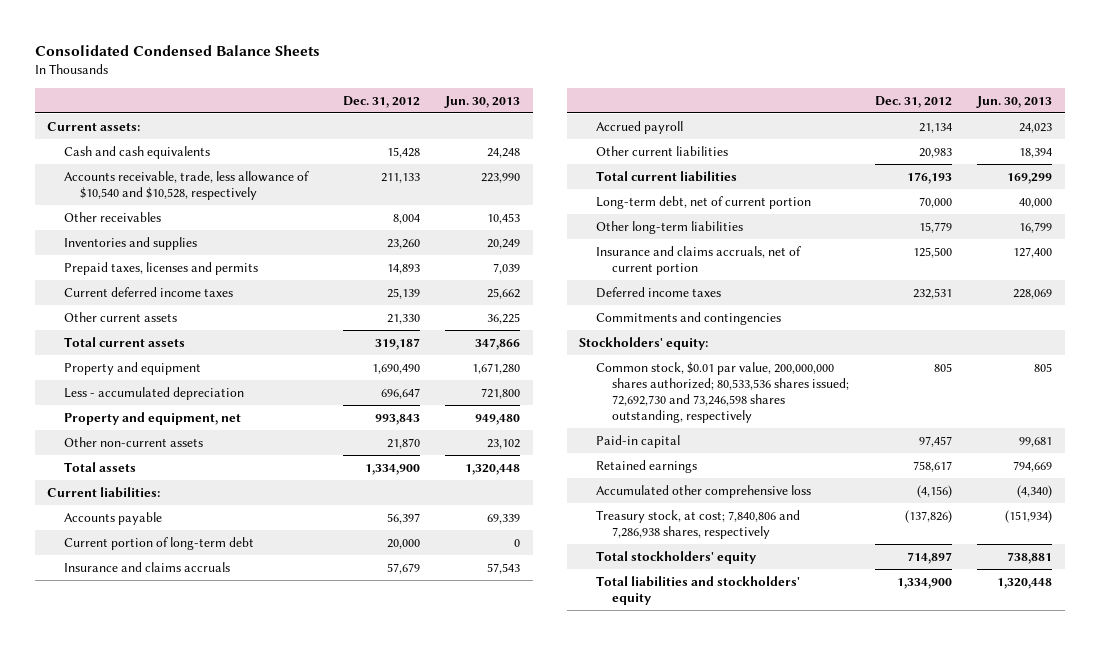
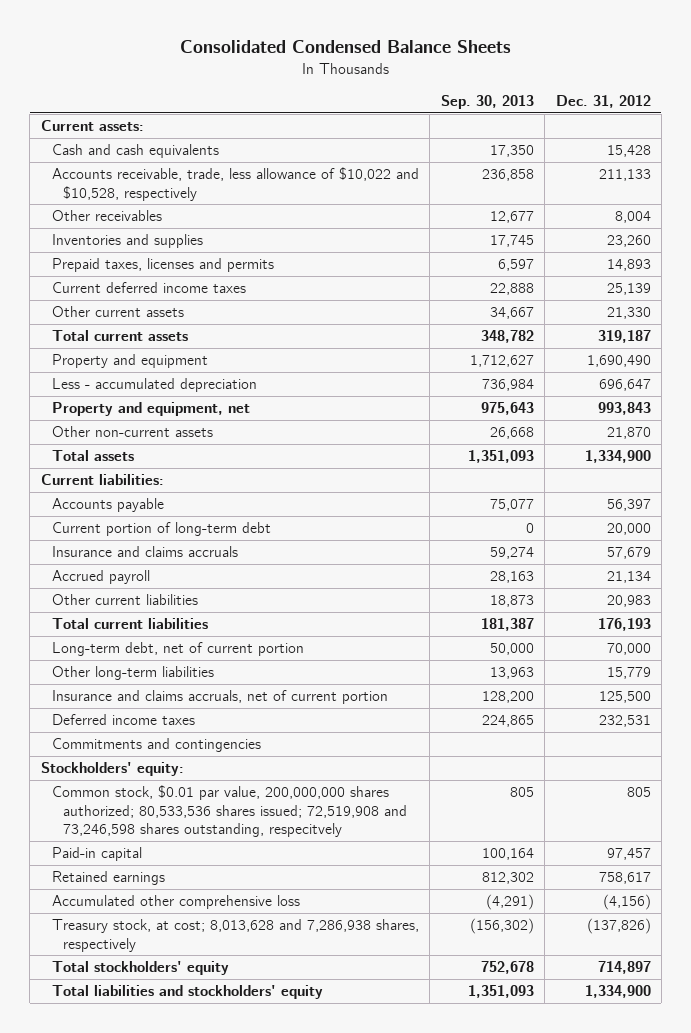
[443,95,520,108] Jun. 30, 2013 -> none
none -> [440,95,534,110] Sep. 30, 2013
[63,170,309,200] Accounts receivable, trade, less allowance of $10,540 and $10,528, respectively -> [51,167,419,201] Accounts receivable, trade, less allowance of $10,022 and $10,528, respectively
[595,361,850,423] Common stock, $0.01 par value, 200,000,000 shares authorized; 80,533,536 shares issued; 72,692,730 and 73,246,598 shares outstanding, respectively -> [51,785,408,837] Common stock, $0.01 par value, 200,000,000 shares authorized; 80,533,536 shares issued; 72,519,908 and 73,246,598 shares outstanding, respecitvely
[595,509,800,539] Treasury stock, at cost; 7,840,806 and 7,286,938 shares, respectively -> [51,919,419,952] Treasury stock, at cost; 8,013,628 and 7,286,938 shares, respectively

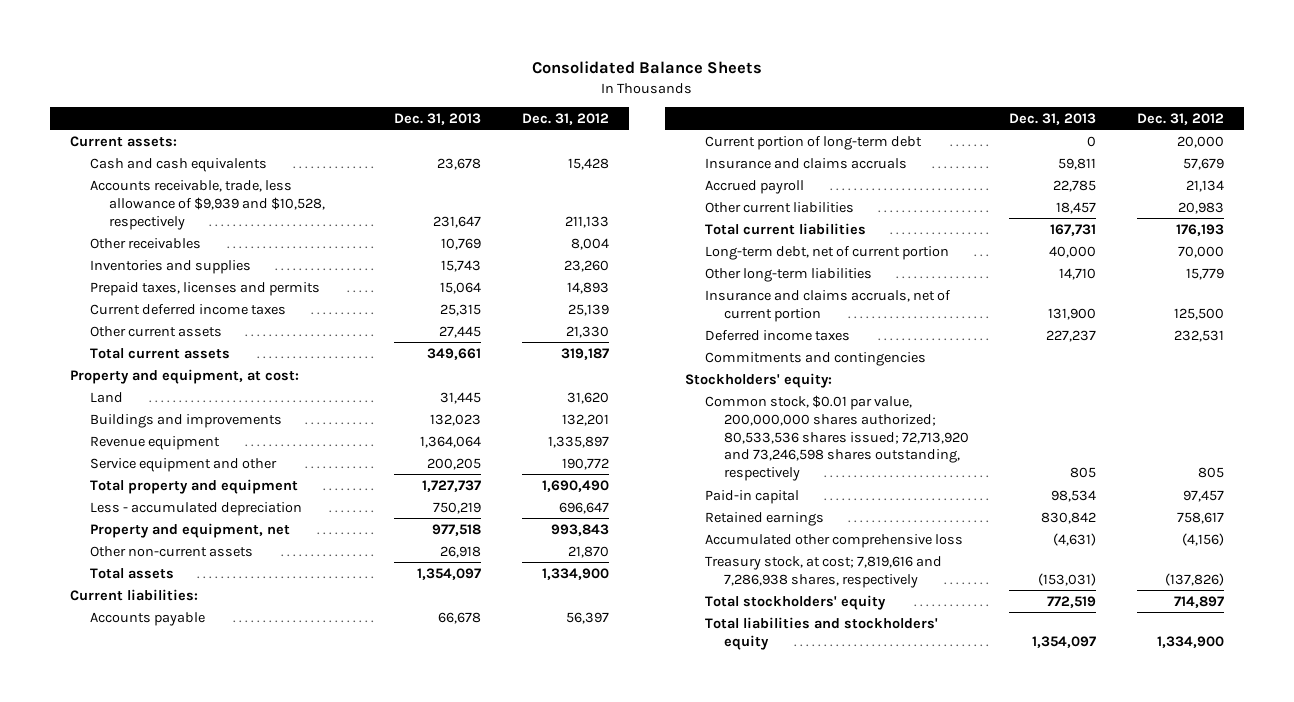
[179,40,511,54] Consolidated Condensed Balance Sheets -> [532,60,763,74] Consolidated Balance Sheets
[440,95,534,110] Sep. 30, 2013 -> none
none -> [394,112,482,125] Dec. 31, 2013
[51,167,419,201] Accounts receivable, trade, less allowance of $10,022 and $10,528, respectively -> [89,179,326,230] Accounts receivable, trade, less allowance of $9,939 and $10,528, respectively
none -> [70,368,300,384] Property and equipment, at cost:
none -> [89,391,123,403] Land
none -> [89,413,282,428] Buildings and improvements
none -> [89,435,220,450] Revenue equipment
none -> [89,457,277,472] Service equipment and other
[51,354,208,369] Property and equipment -> [89,478,298,494] Total property and equipment
[51,785,408,837] Common stock, $0.01 par value, 200,000,000 shares authorized; 80,533,536 shares issued; 72,519,908 and 73,246,598 shares outstanding, respecitvely -> [704,394,970,482] Common stock, $0.01 par value, 200,000,000 shares authorized; 80,533,536 shares issued; 72,713,920 and 73,246,598 shares outstanding, respectively
[51,919,419,952] Treasury stock, at cost; 8,013,628 and 7,286,938 shares, respectively -> [704,555,942,588] Treasury stock, at cost; 7,819,616 and 7,286,938 shares, respectively

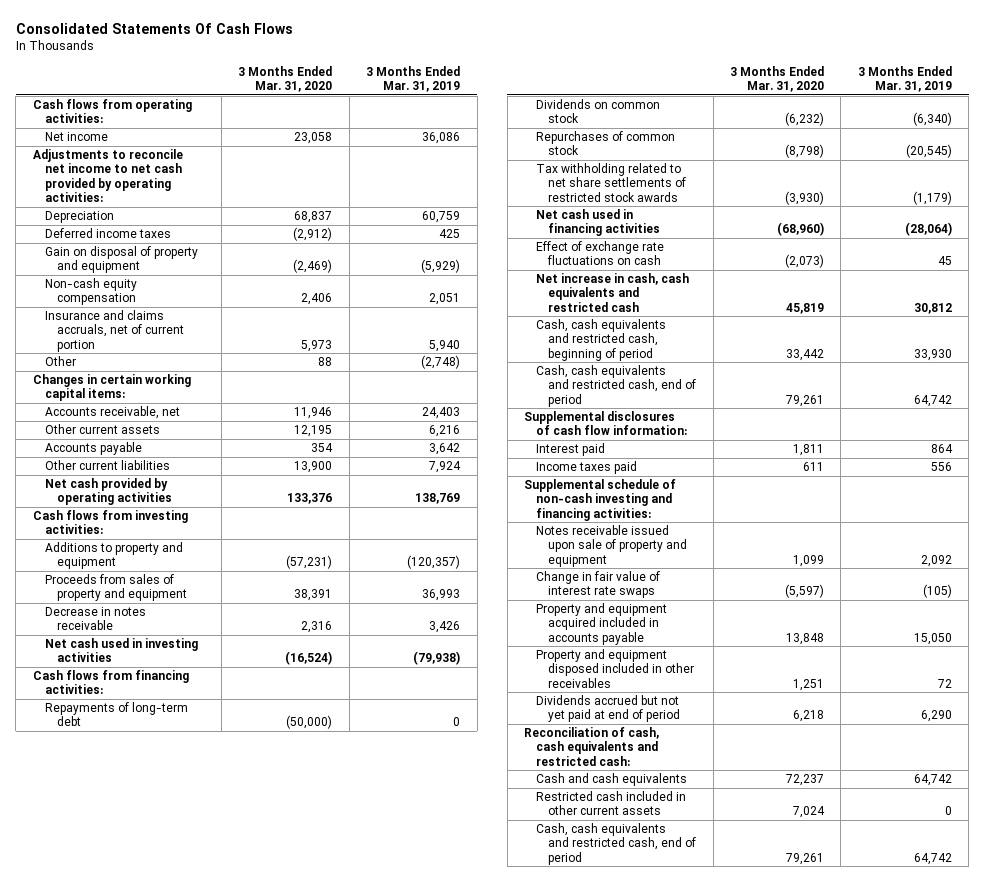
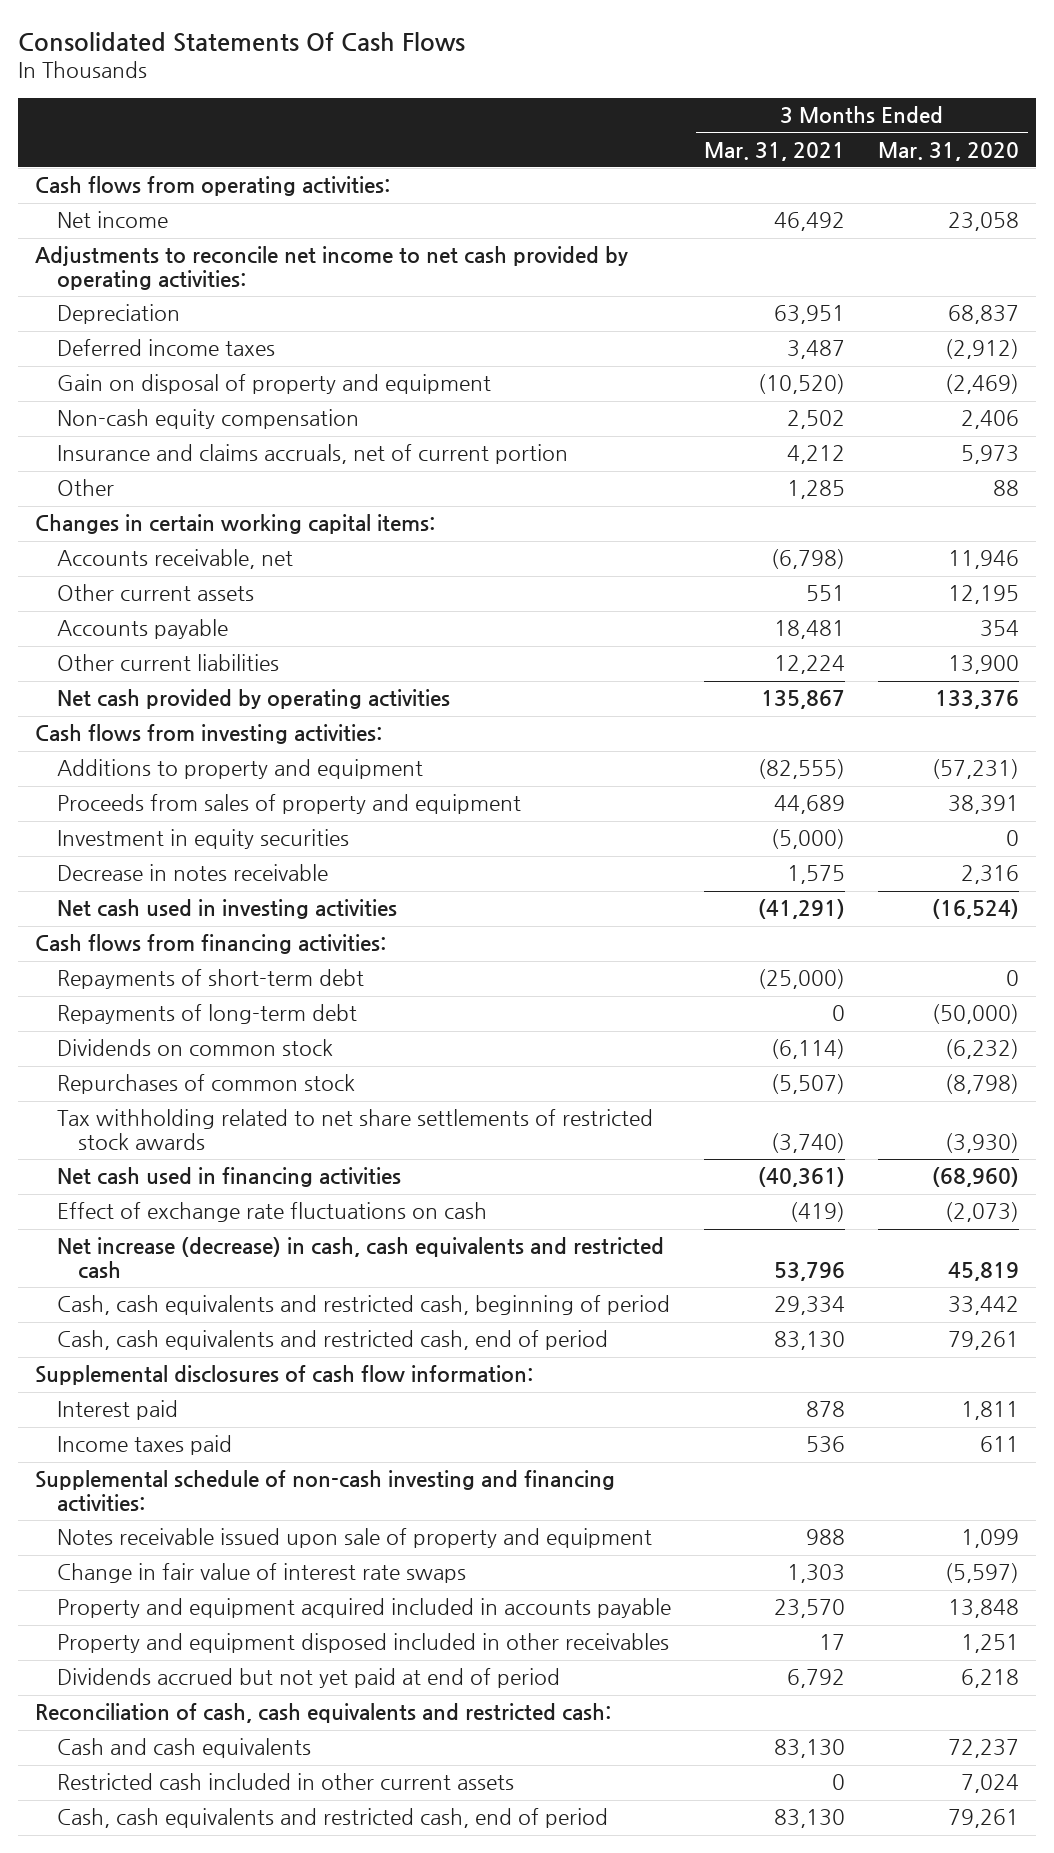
[366,65,461,92] 3 Months Ended Mar. 31, 2019 -> none
none -> [704,141,846,161] Mar. 31, 2021
none -> [56,829,349,850] Investment in equity securities
none -> [56,969,364,990] Repayments of short-term debt
[536,273,690,312] Net increase in cash, cash equivalents and restricted cash -> [56,1237,664,1280] Net increase (decrease) in cash, cash equivalents and restricted cash

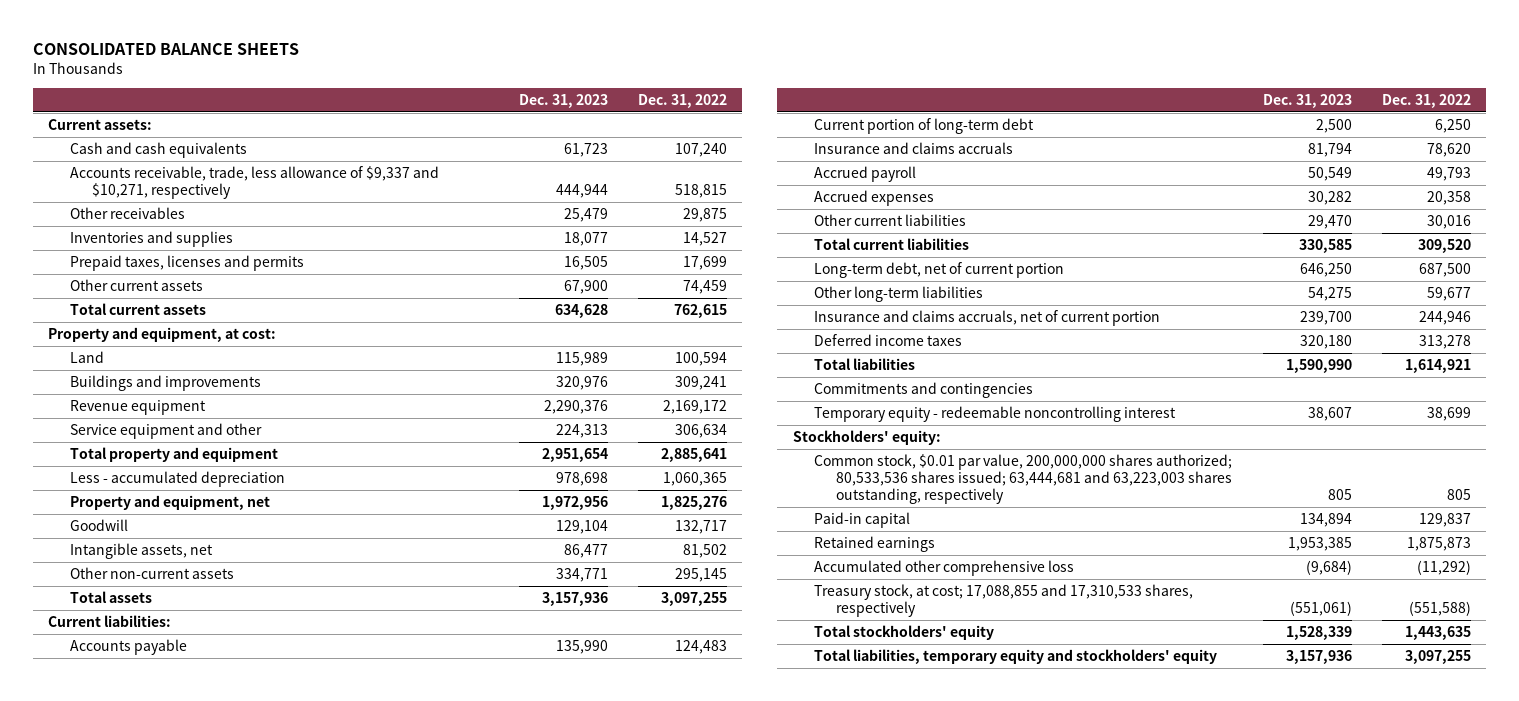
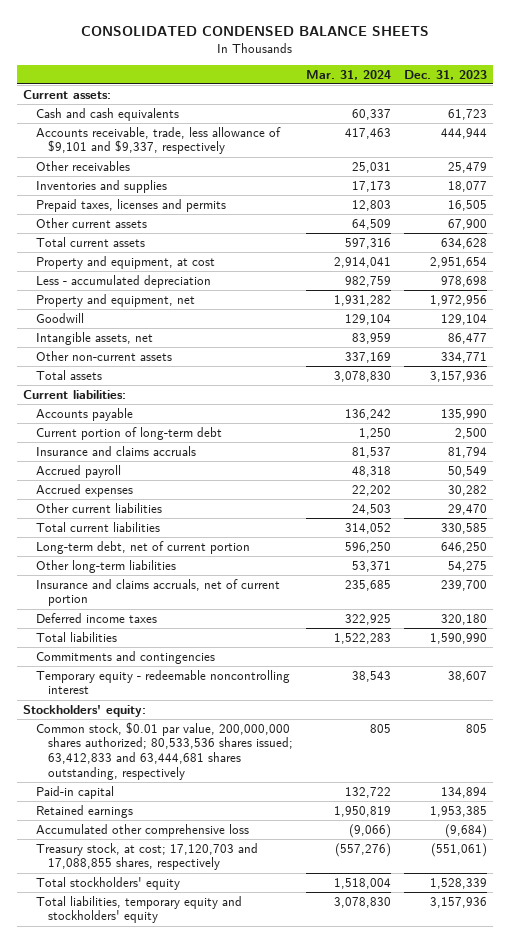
[33,42,300,55] CONSOLIDATED BALANCE SHEETS -> [80,25,429,36] CONSOLIDATED CONDENSED BALANCE SHEETS
[637,94,727,109] Dec. 31, 2022 -> none
none -> [306,69,392,80] Mar. 31, 2024
[70,166,440,200] Accounts receivable, trade, less allowance of $9,337 and $10,271, respectively -> [35,126,281,155] Accounts receivable, trade, less allowance of $9,101 and $9,337, respectively
[48,327,277,343] Property and equipment, at cost: -> none
[70,351,105,364] Land -> none
[70,375,262,392] Buildings and improvements -> none
[70,400,207,416] Revenue equipment -> none
[70,423,263,440] Service equipment and other -> none
[70,447,279,463] Total property and equipment -> [35,255,215,269] Property and equipment, at cost
[814,454,1233,505] Common stock, $0.01 par value, 200,000,000 shares authorized; 80,533,536 shares issued; 63,444,681 and 63,223,003 shares outstanding, respectively -> [35,721,294,781] Common stock, $0.01 par value, 200,000,000 shares authorized; 80,533,536 shares issued; 63,412,833 and 63,444,681 shares outstanding, respectively
[814,584,1194,618] Treasury stock, at cost; 17,088,855 and 17,310,533 shares, respectively -> [35,842,258,871] Treasury stock, at cost; 17,120,703 and 17,088,855 shares, respectively

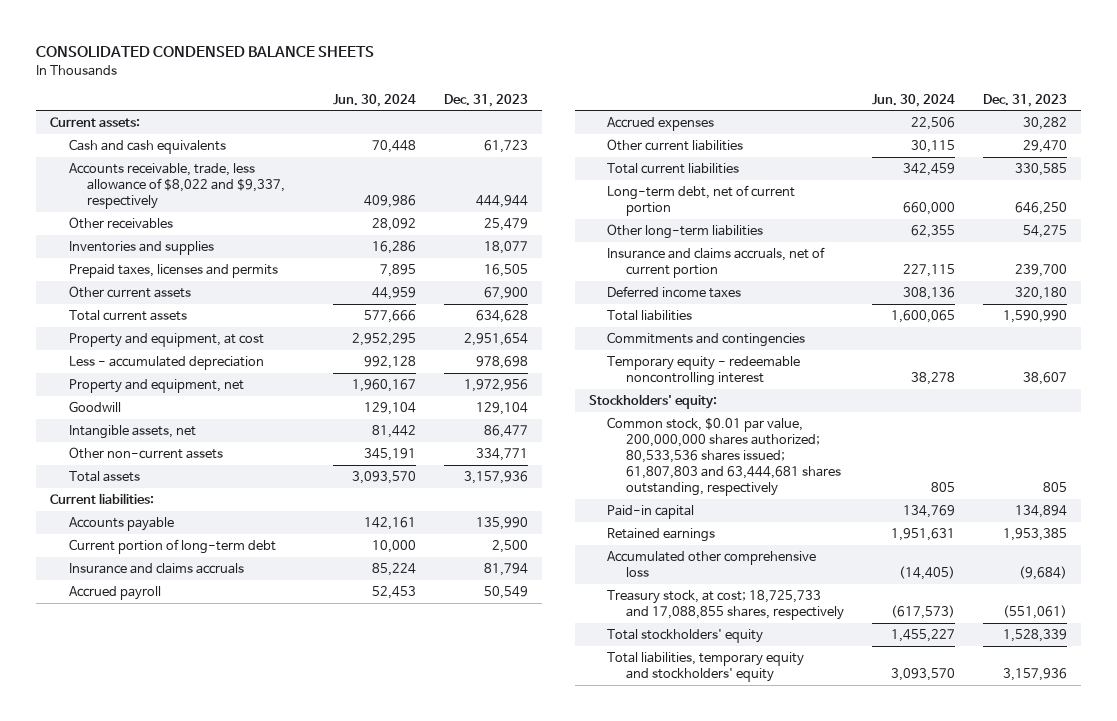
[306,69,392,80] Mar. 31, 2024 -> none
none -> [332,93,416,107] Jun. 30, 2024
[35,126,281,155] Accounts receivable, trade, less allowance of $9,101 and $9,337, respectively -> [68,163,285,210] Accounts receivable, trade, less allowance of $8,022 and $9,337, respectively
[35,721,294,781] Common stock, $0.01 par value, 200,000,000 shares authorized; 80,533,536 shares issued; 63,412,833 and 63,444,681 shares outstanding, respectively -> [607,417,841,497] Common stock, $0.01 par value, 200,000,000 shares authorized; 80,533,536 shares issued; 61,807,803 and 63,444,681 shares outstanding, respectively
[35,842,258,871] Treasury stock, at cost; 17,120,703 and 17,088,855 shares, respectively -> [607,590,844,621] Treasury stock, at cost; 18,725,733 and 17,088,855 shares, respectively

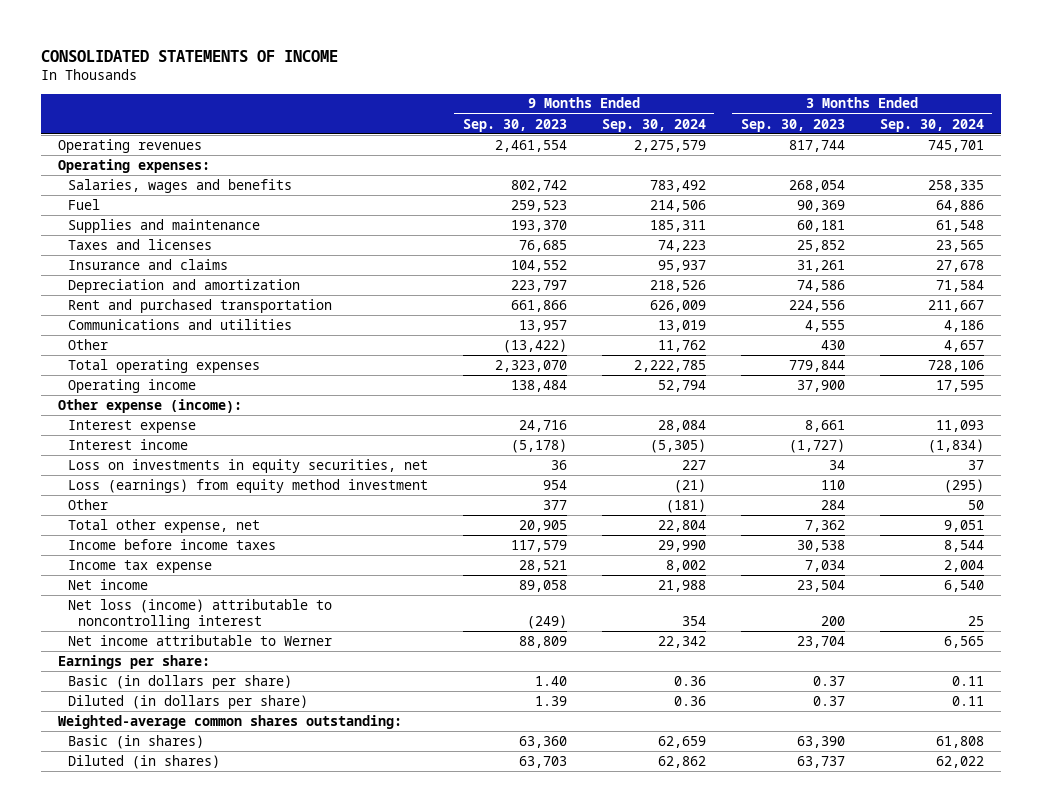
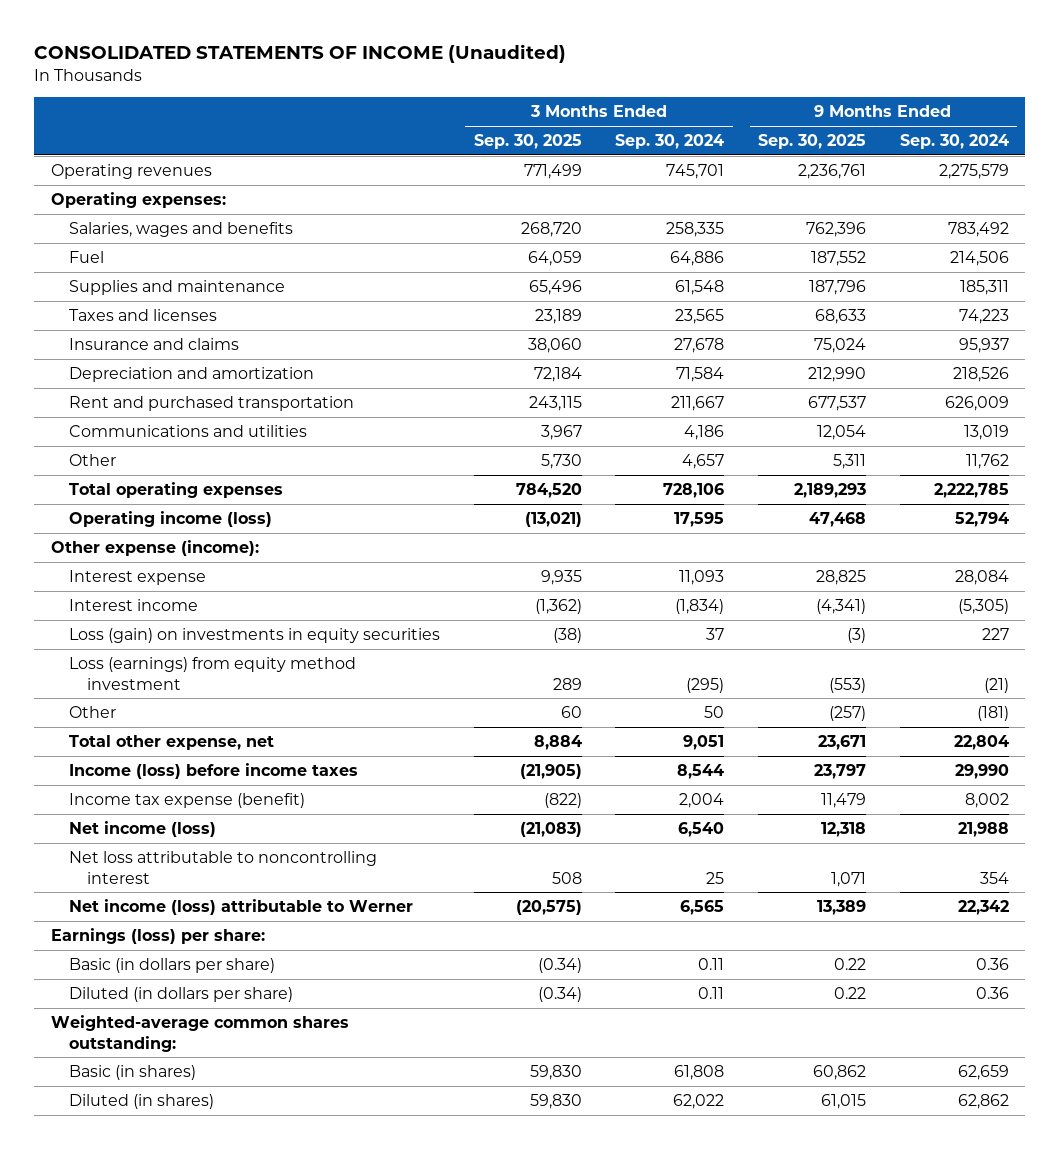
[40,49,338,62] CONSOLIDATED STATEMENTS OF INCOME -> [34,44,567,64] CONSOLIDATED STATEMENTS OF INCOME (Unaudited)
[462,118,567,132] Sep. 30, 2023 -> none
[740,118,845,132] Sep. 30, 2023 -> none
none -> [473,134,582,150] Sep. 30, 2025
none -> [757,134,866,150] Sep. 30, 2025
[67,378,196,393] Operating income -> [69,511,273,528] Operating income (loss)
[67,458,428,473] Loss on investments in equity securities, net -> [69,628,441,644] Loss (gain) on investments in equity securities
[67,538,276,550] Income before income taxes -> [69,763,359,780] Income (loss) before income taxes
[67,559,212,573] Income tax expense -> [69,793,306,809] Income tax expense (benefit)
[67,578,148,590] Net income -> [69,821,217,838] Net income (loss)
[67,598,332,630] Net loss (income) attributable to noncontrolling interest -> [69,851,378,884] Net loss attributable to noncontrolling interest
[67,634,332,646] Net income attributable to Werner -> [69,899,414,916] Net income (loss) attributable to Werner
[58,654,211,669] Earnings per share: -> [50,928,265,945] Earnings (loss) per share:

